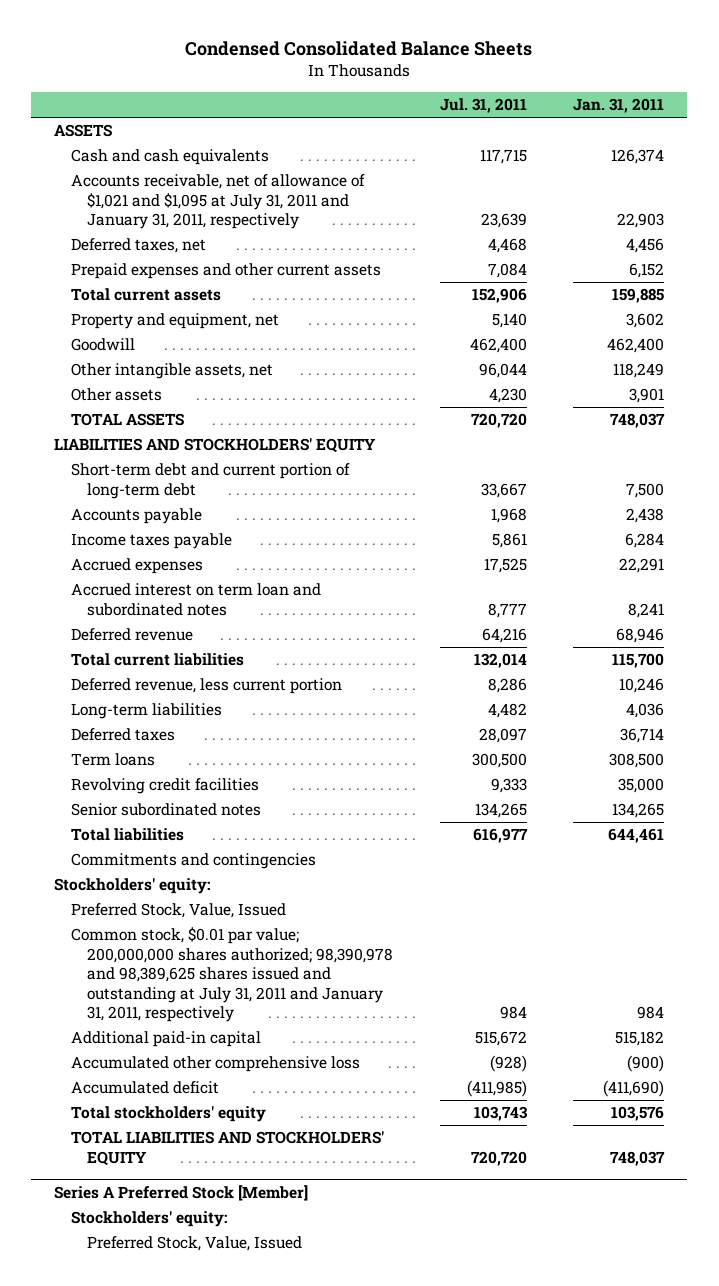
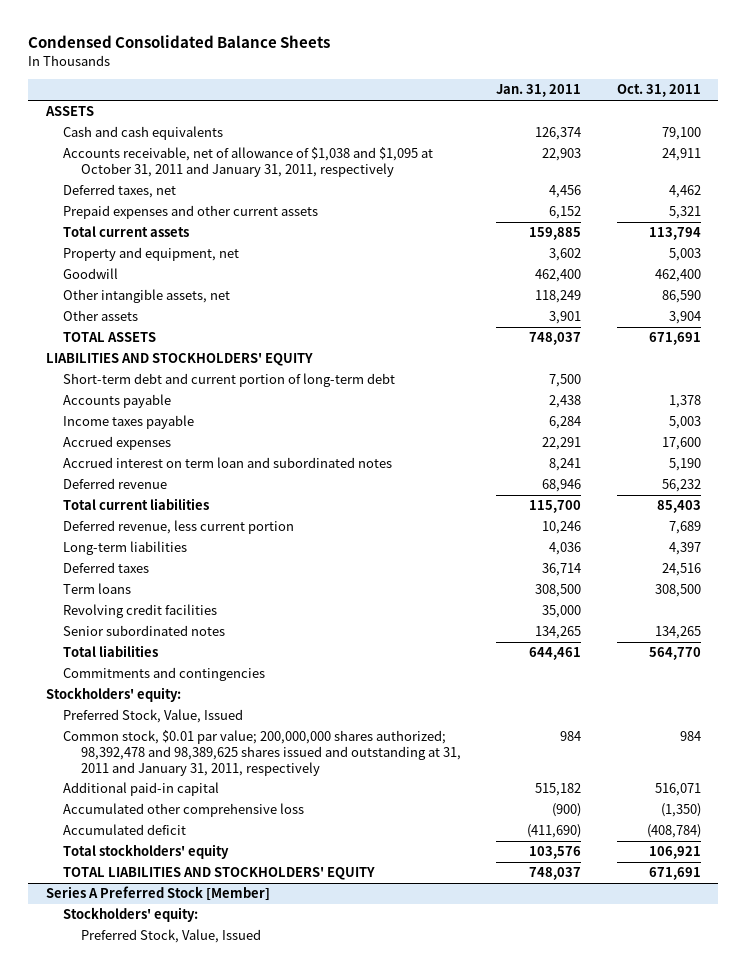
[439,98,527,114] Jul. 31, 2011 -> none
none -> [616,84,701,98] Oct. 31, 2011
[70,174,365,230] Accounts receivable, net of allowance of $1,021 and $1,095 at July 31, 2011 and January 31, 2011, respectively -> [63,147,434,177] Accounts receivable, net of allowance of $1,038 and $1,095 at October 31, 2011 and January 31, 2011, respectively
[70,927,394,1022] Common stock, $0.01 par value; 200,000,000 shares authorized; 98,390,978 and 98,389,625 shares issued and outstanding at July 31, 2011 and January 31, 2011, respectively -> [63,730,461,776] Common stock, $0.01 par value; 200,000,000 shares authorized; 98,392,478 and 98,389,625 shares issued and outstanding at 31, 2011 and January 31, 2011, respectively

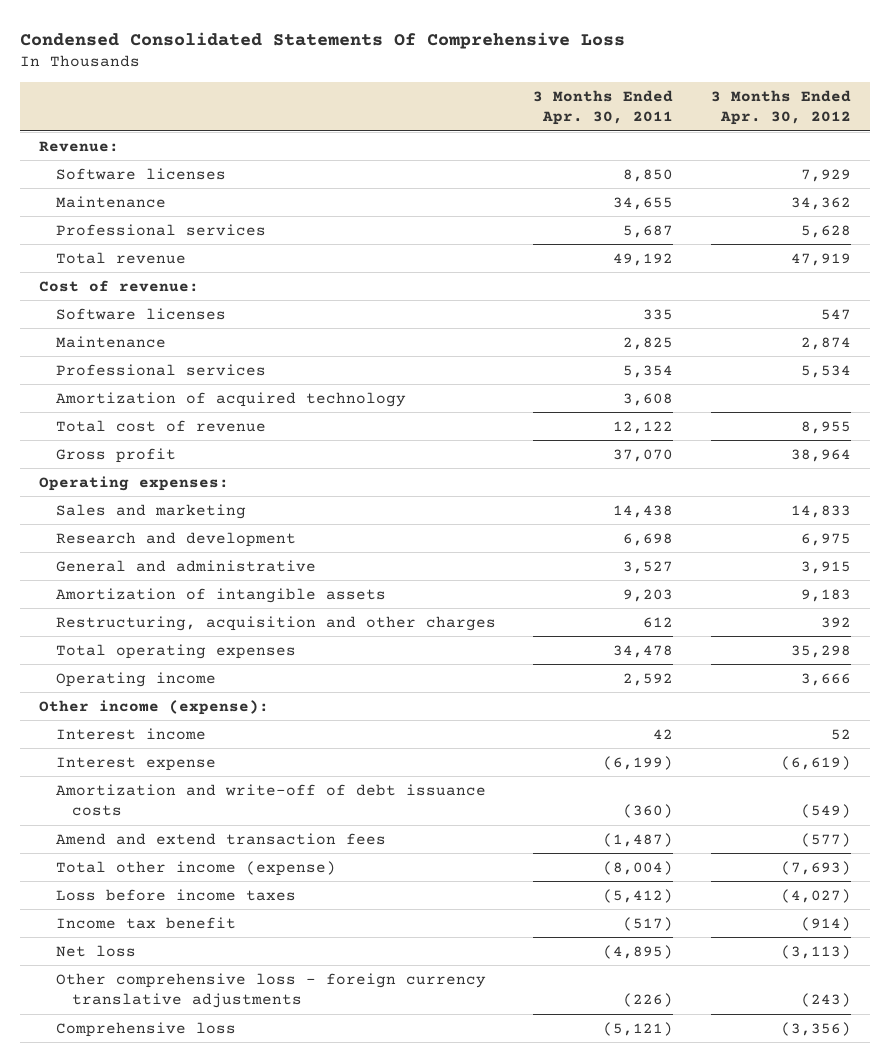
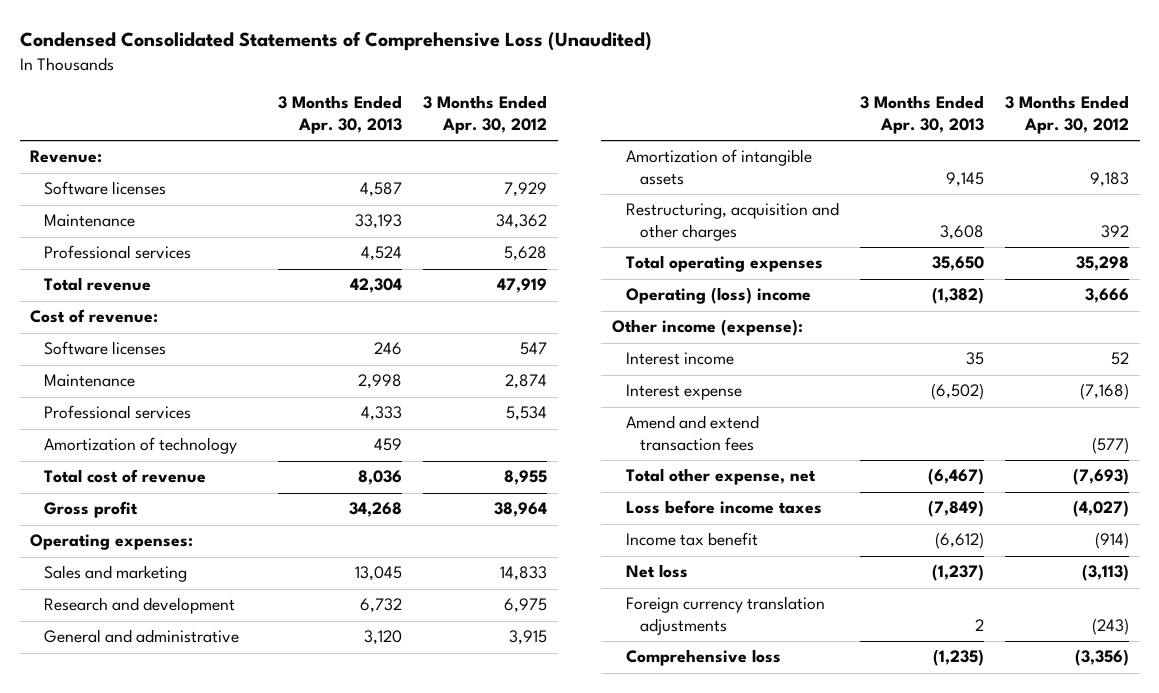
[19,31,625,49] Condensed Consolidated Statements Of Comprehensive Loss -> [19,32,652,52] Condensed Consolidated Statements of Comprehensive Loss (Unaudited)
[533,89,674,126] 3 Months Ended Apr. 30, 2011 -> none
none -> [278,95,403,134] 3 Months Ended Apr. 30, 2013
[55,391,406,407] Amortization of acquired technology -> [44,437,238,455] Amortization of technology
[55,671,216,687] Operating income -> [625,287,811,305] Operating (loss) income
[55,783,486,817] Amortization and write-off of debt issuance costs -> none
[780,755,851,770] (6,619) -> [1080,383,1130,401] (7,168)
[55,860,336,876] Total other income (expense) -> [625,468,816,486] Total other expense, net
[55,972,486,1009] Other comprehensive loss - foreign currency translative adjustments -> [625,596,825,635] Foreign currency translation adjustments

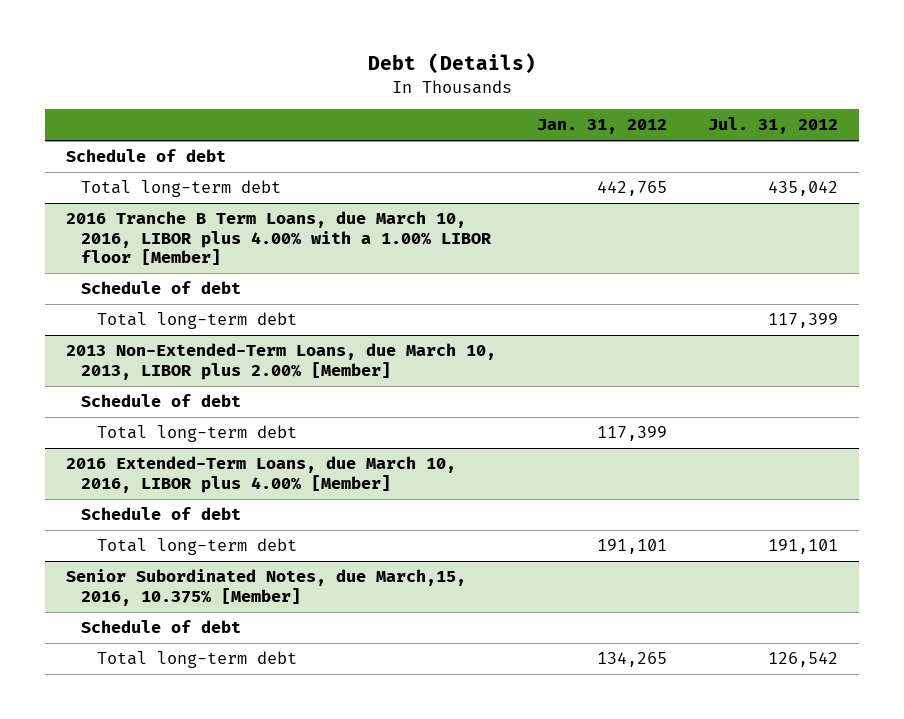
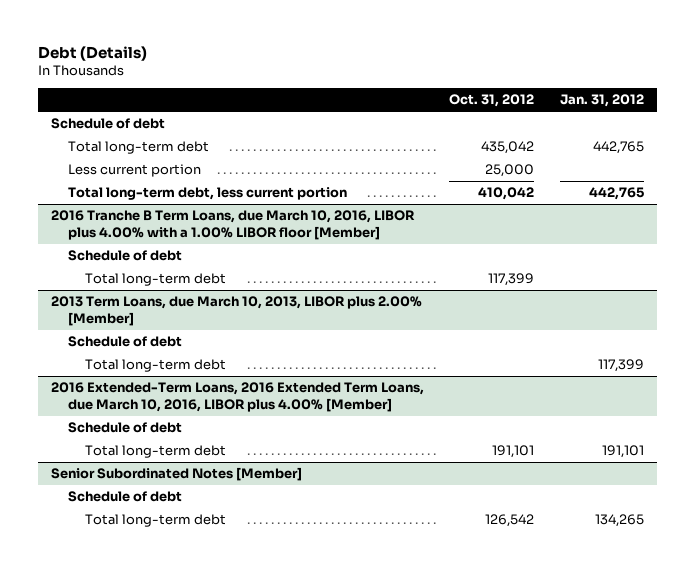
[708,117,839,135] Jul. 31, 2012 -> none
none -> [449,94,535,108] Oct. 31, 2012
none -> [67,164,201,178] Less current portion
none -> [67,187,347,201] Total long-term debt, less current portion
[65,343,496,380] 2013 Non-Extended-Term Loans, due March 10, 2013, LIBOR plus 2.00% [Member] -> [50,296,422,326] 2013 Term Loans, due March 10, 2013, LIBOR plus 2.00% [Member]
[65,456,456,493] 2016 Extended-Term Loans, due March 10, 2016, LIBOR plus 4.00% [Member] -> [50,382,424,412] 2016 Extended-Term Loans, 2016 Extended Term Loans, due March 10, 2016, LIBOR plus 4.00% [Member]
[65,569,466,606] Senior Subordinated Notes, due March,15, 2016, 10.375% [Member] -> none
none -> [50,467,302,482] Senior Subordinated Notes [Member]

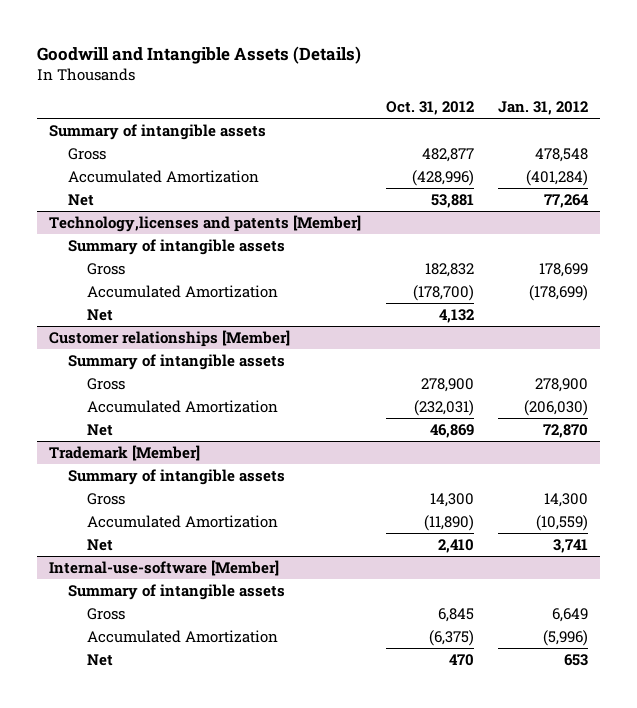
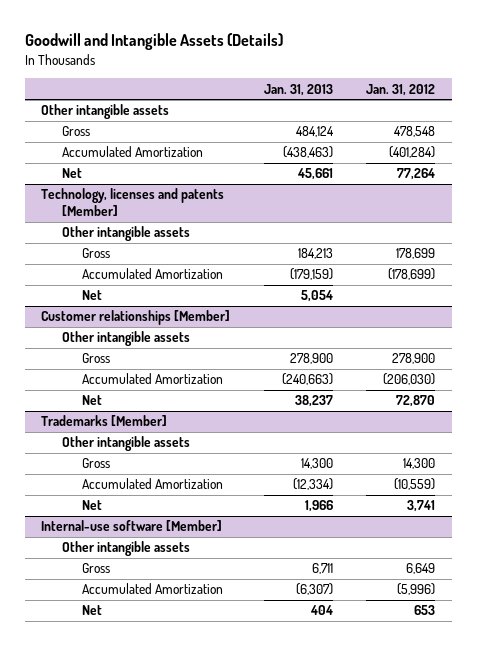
[385,101,474,116] Oct. 31, 2012 -> none
none -> [263,83,333,96] Jan. 31, 2013
[49,123,267,140] Summary of intangible assets -> [41,104,170,120] Other intangible assets
[49,214,362,232] Technology,licenses and patents [Member] -> [41,188,225,217] Technology, licenses and patents [Member]
[68,238,286,255] Summary of intangible assets -> [61,226,190,242] Other intangible assets
[68,353,286,370] Summary of intangible assets -> [61,331,190,347] Other intangible assets
[49,444,201,461] Trademark [Member] -> [41,415,168,427] Trademarks [Member]
[68,468,286,485] Summary of intangible assets -> [61,436,190,452] Other intangible assets
[49,559,280,576] Internal-use-software [Member] -> [41,520,223,532] Internal-use software [Member]
[68,583,286,600] Summary of intangible assets -> [61,541,190,557] Other intangible assets

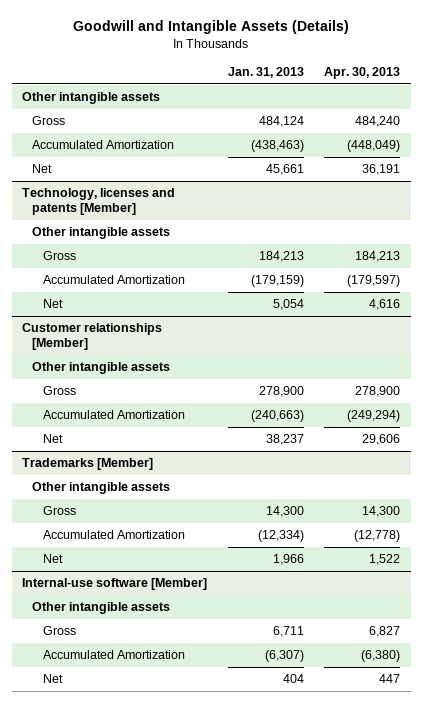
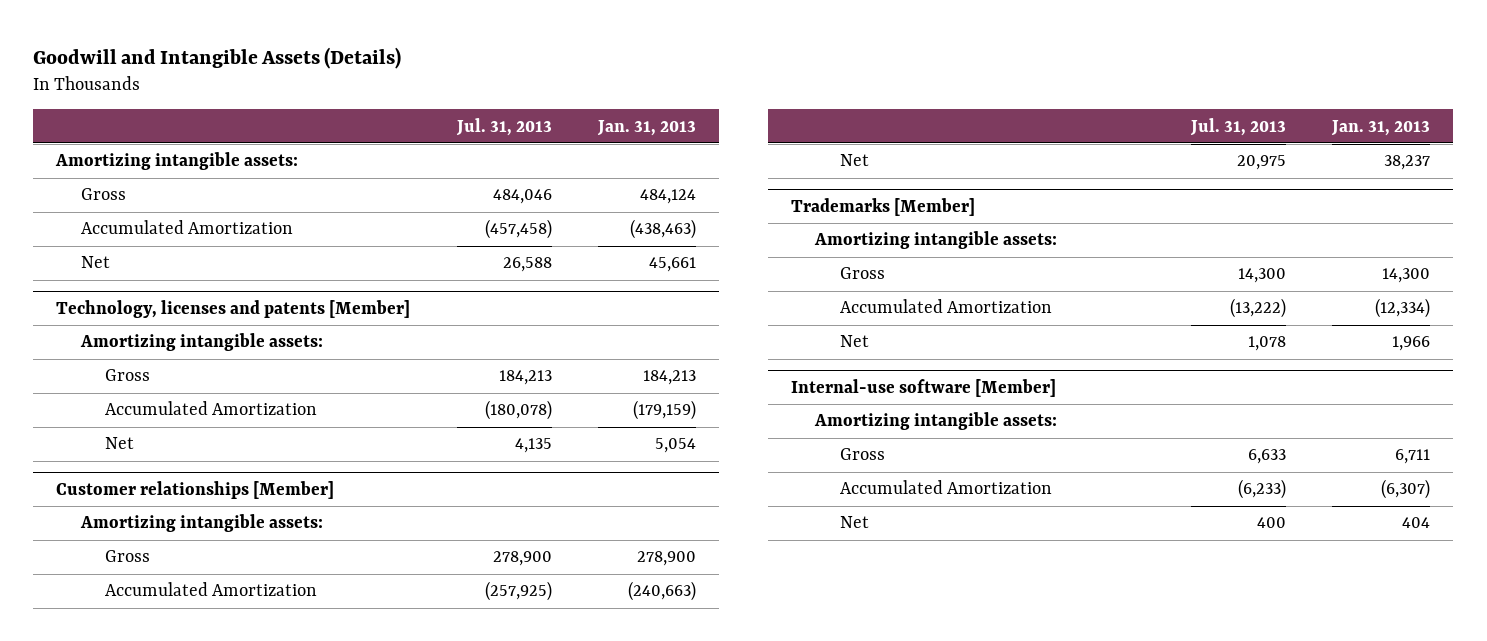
[324,66,401,79] Apr. 30, 2013 -> none
none -> [455,117,552,136] Jul. 31, 2013
[21,92,160,105] Other intangible assets -> [55,152,299,171] Amortizing intangible assets:
[32,227,171,240] Other intangible assets -> [79,333,323,352] Amortizing intangible assets:
[32,362,171,375] Other intangible assets -> [79,514,323,533] Amortizing intangible assets:
[32,482,171,495] Other intangible assets -> [814,231,1058,250] Amortizing intangible assets:
[32,602,171,615] Other intangible assets -> [814,412,1058,431] Amortizing intangible assets:

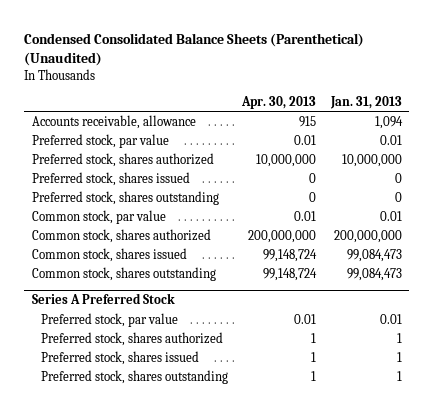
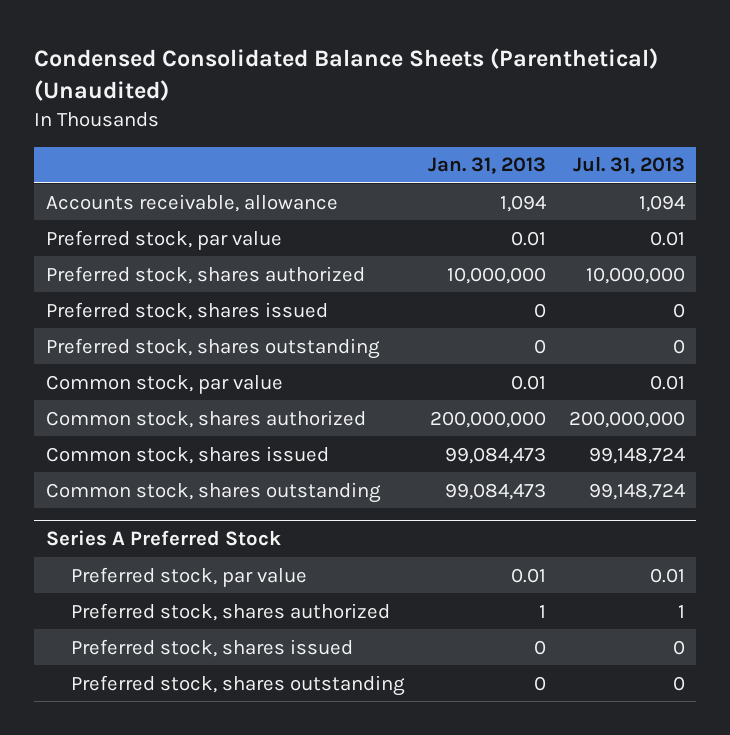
[241,95,317,109] Apr. 30, 2013 -> none
none -> [572,156,685,175] Jul. 31, 2013
[396,351,402,362] 1 -> [533,639,546,655] 0
[396,370,402,381] 1 -> [533,675,546,691] 0

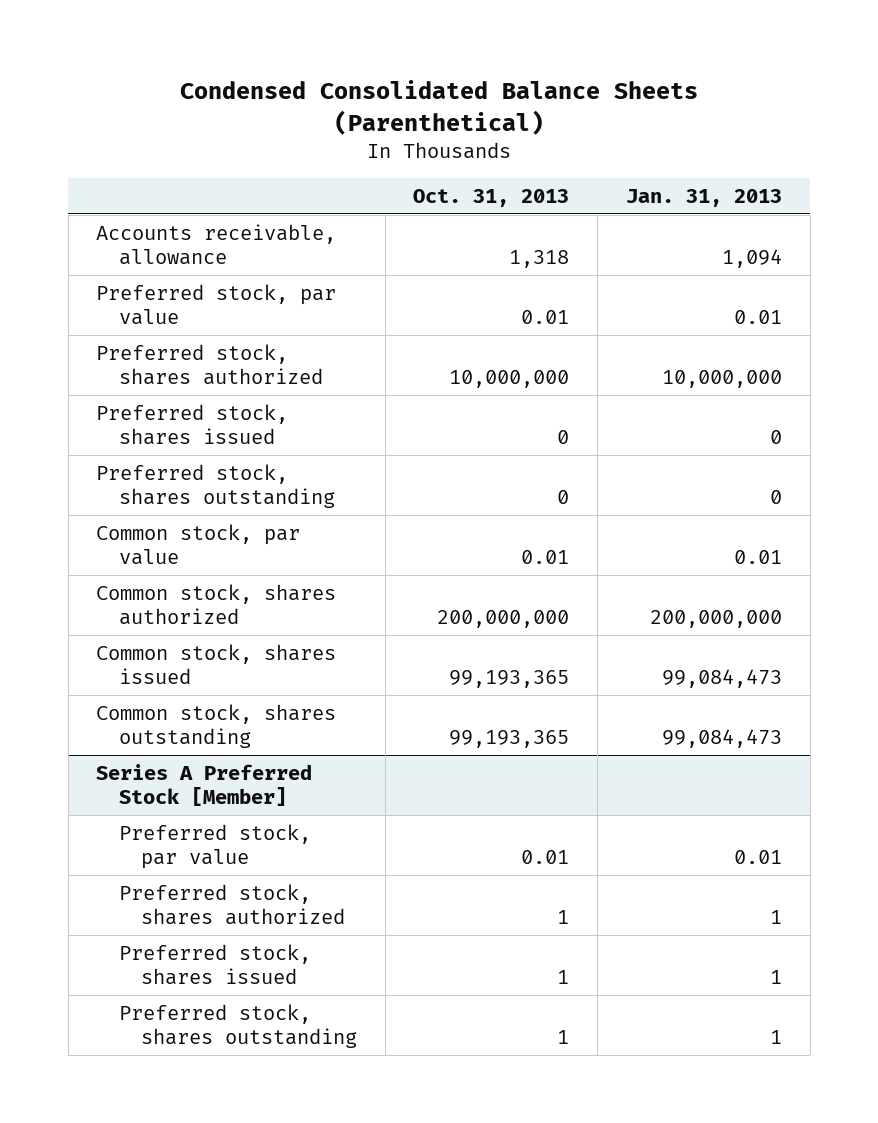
[34,48,659,102] Condensed Consolidated Balance Sheets (Parenthetical) (Unaudited) -> [180,80,699,135] Condensed Consolidated Balance Sheets (Parenthetical)
[572,156,685,175] Jul. 31, 2013 -> none
none -> [413,188,570,207] Oct. 31, 2013
[45,530,281,547] Series A Preferred Stock -> [96,764,313,807] Series A Preferred Stock [Member]
[533,639,546,655] 0 -> [769,970,782,985] 1
[533,675,546,691] 0 -> [769,1030,782,1045] 1

